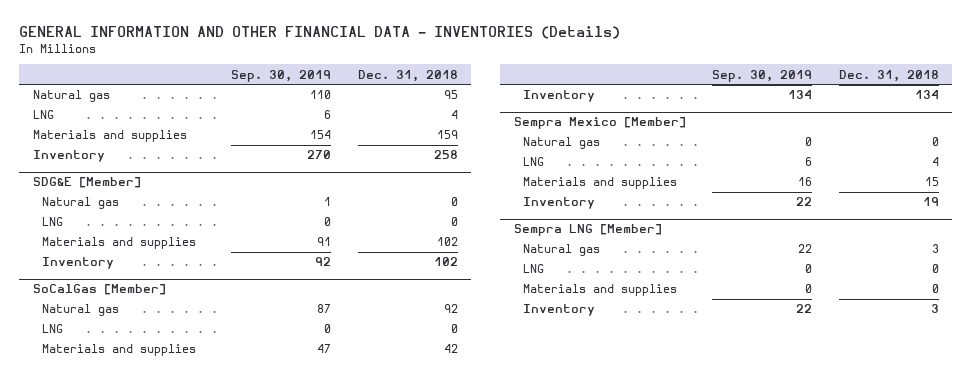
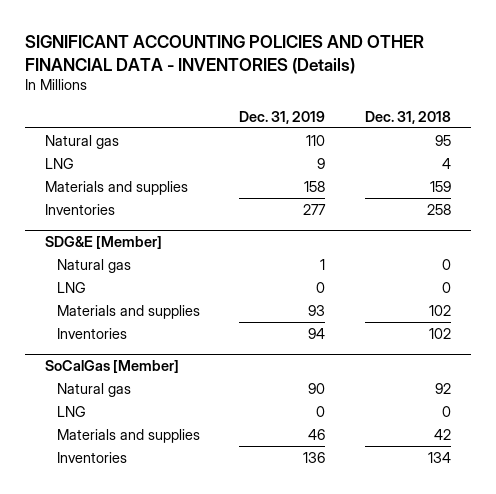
[19,26,621,40] GENERAL INFORMATION AND OTHER FINANCIAL DATA - INVENTORIES (Details) -> [25,34,425,74] SIGNIFICANT ACCOUNTING POLICIES AND OTHER FINANCIAL DATA - INVENTORIES (Details)
[231,69,332,82] Sep. 30, 2019 -> none
none -> [239,110,326,124] Dec. 31, 2019
[32,150,105,163] Inventory -> [45,203,116,215] Inventories
[42,257,115,270] Inventory -> [56,327,127,339] Inventories
[513,117,686,130] Sempra Mexico [Member] -> none
[523,137,601,150] Natural gas -> none
[523,157,545,167] LNG -> none
[523,177,678,190] Materials and supplies -> none
[523,197,596,210] Inventory -> none
[513,224,662,237] Sempra LNG [Member] -> none
[523,244,601,257] Natural gas -> none
[523,264,545,274] LNG -> none
[523,284,678,297] Materials and supplies -> none
[523,304,596,317] Inventory -> none
[523,90,596,103] Inventory -> [56,451,127,463] Inventories

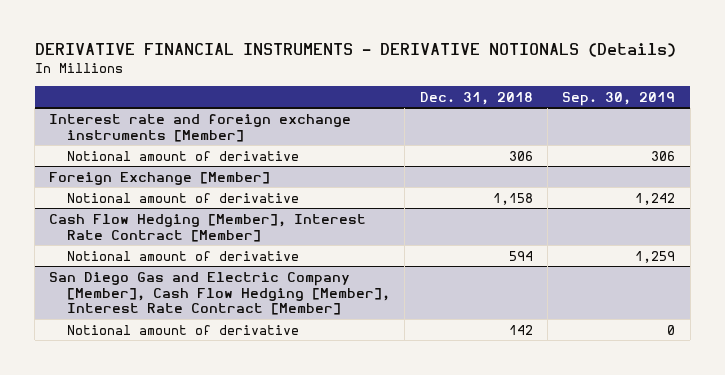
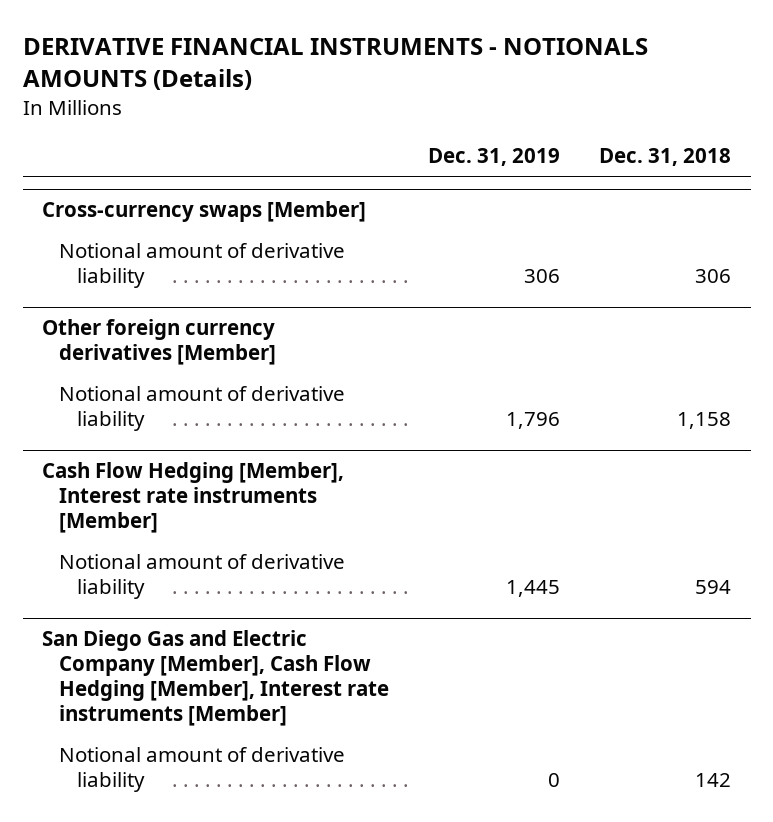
[34,43,676,58] DERIVATIVE FINANCIAL INSTRUMENTS - DERIVATIVE NOTIONALS (Details) -> [22,37,648,90] DERIVATIVE FINANCIAL INSTRUMENTS - NOTIONALS AMOUNTS (Details)
[562,91,676,106] Sep. 30, 2019 -> none
none -> [428,148,561,167] Dec. 31, 2019
[49,113,352,142] Interest rate and foreign exchange instruments [Member] -> [41,201,366,223] Cross-currency swaps [Member]
[66,150,299,161] Notional amount of derivative -> [59,242,346,288] Notional amount of derivative liability
[49,171,271,185] Foreign Exchange [Member] -> [41,319,277,366] Other foreign currency derivatives [Member]
[66,192,299,203] Notional amount of derivative -> [59,385,346,431] Notional amount of derivative liability
[49,213,367,242] Cash Flow Hedging [Member], Interest Rate Contract [Member] -> [41,462,344,534] Cash Flow Hedging [Member], Interest rate instruments [Member]
[66,250,299,261] Notional amount of derivative -> [59,553,346,599] Notional amount of derivative liability
[49,271,390,316] San Diego Gas and Electric Company [Member], Cash Flow Hedging [Member], Interest Rate Contract [Member] -> [41,630,390,727] San Diego Gas and Electric Company [Member], Cash Flow Hedging [Member], Interest rate instruments [Member]
[66,324,299,335] Notional amount of derivative -> [59,746,346,792] Notional amount of derivative liability

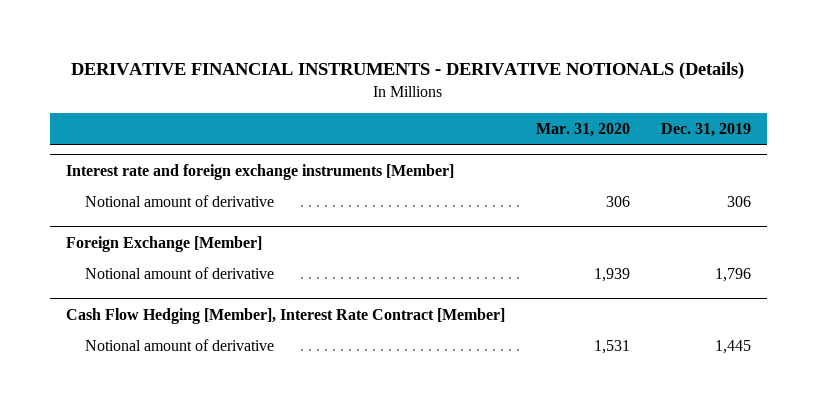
[22,37,648,90] DERIVATIVE FINANCIAL INSTRUMENTS - NOTIONALS AMOUNTS (Details) -> [71,62,745,80] DERIVATIVE FINANCIAL INSTRUMENTS - DERIVATIVE NOTIONALS (Details)
[599,148,732,167] Dec. 31, 2018 -> none
none -> [535,123,630,138] Mar. 31, 2020
[41,630,390,727] San Diego Gas and Electric Company [Member], Cash Flow Hedging [Member], Interest rate instruments [Member] -> none
[59,746,346,792] Notional amount of derivative liability -> none
[41,201,366,223] Cross-currency swaps [Member] -> [65,163,454,180] Interest rate and foreign exchange instruments [Member]
[59,242,346,288] Notional amount of derivative liability -> [85,194,275,207] Notional amount of derivative
[41,319,277,366] Other foreign currency derivatives [Member] -> [65,235,262,252] Foreign Exchange [Member]
[59,385,346,431] Notional amount of derivative liability -> [85,266,275,279] Notional amount of derivative
[41,462,344,534] Cash Flow Hedging [Member], Interest rate instruments [Member] -> [65,307,505,324] Cash Flow Hedging [Member], Interest Rate Contract [Member]
[59,553,346,599] Notional amount of derivative liability -> [85,338,275,351] Notional amount of derivative

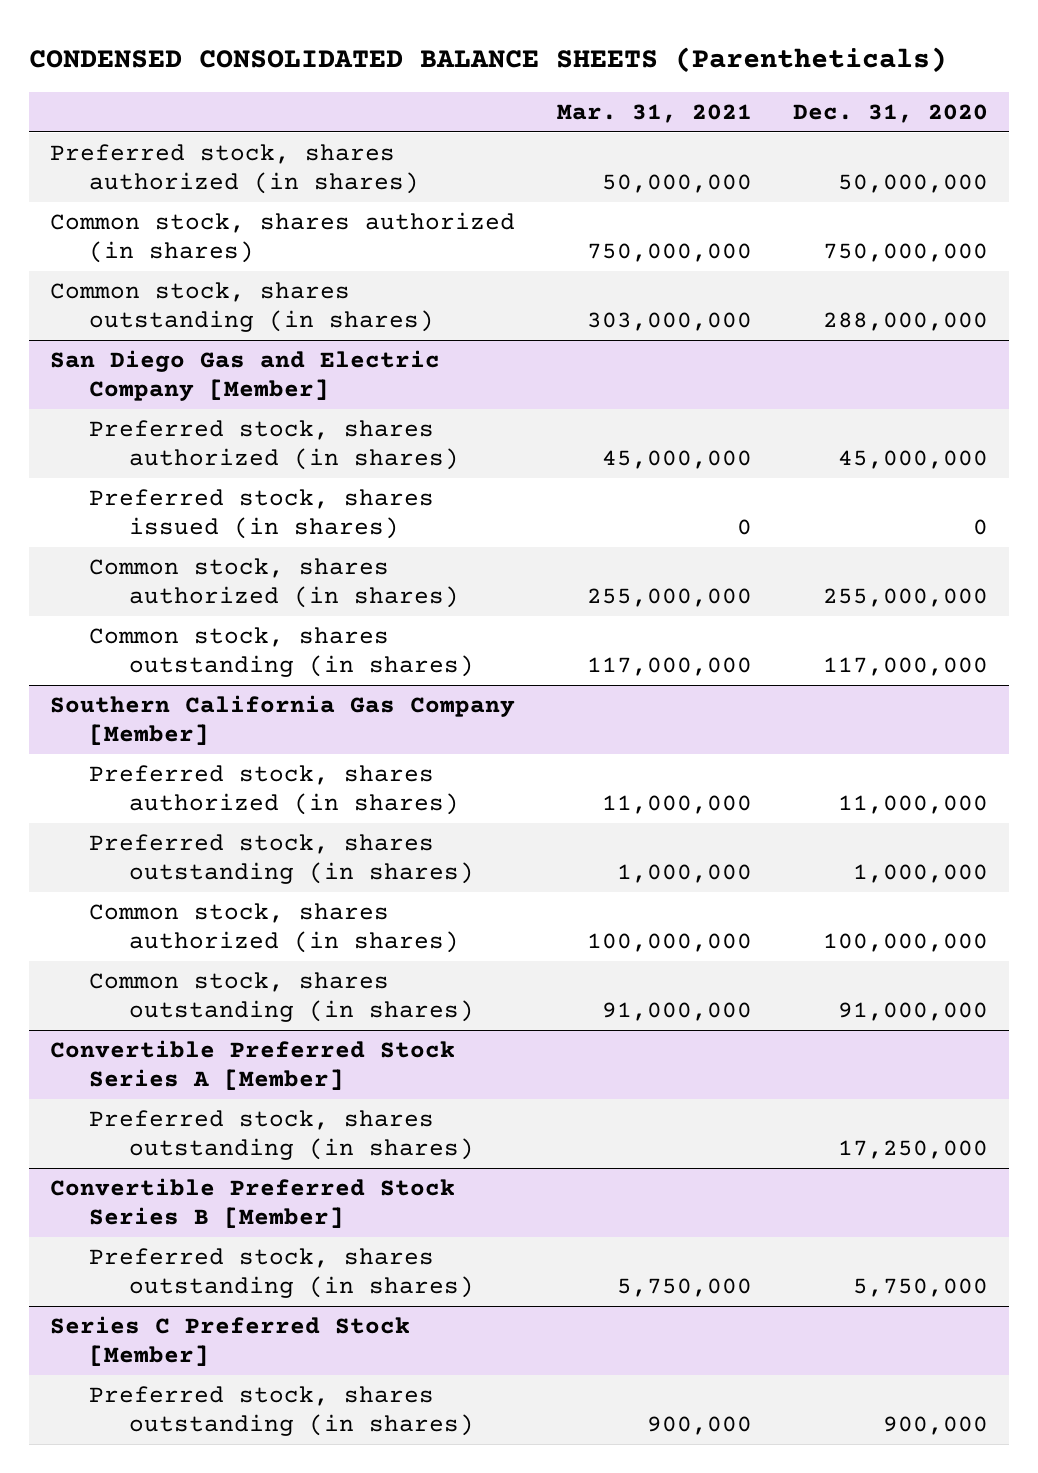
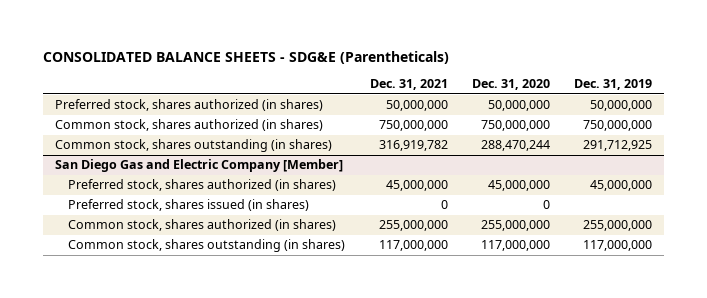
[28,47,947,74] CONDENSED CONSOLIDATED BALANCE SHEETS (Parentheticals) -> [42,50,449,64] CONSOLIDATED BALANCE SHEETS - SDG&E (Parentheticals)
[556,103,752,123] Mar. 31, 2021 -> none
none -> [369,79,448,91] Dec. 31, 2021
none -> [573,79,652,91] Dec. 31, 2019
[823,311,989,331] 288,000,000 -> [480,140,550,152] 288,470,244
[49,695,515,745] Southern California Gas Company [Member] -> none
[89,765,459,815] Preferred stock, shares authorized (in shares) -> none
[89,834,474,884] Preferred stock, shares outstanding (in shares) -> none
[89,903,459,953] Common stock, shares authorized (in shares) -> none
[89,972,474,1022] Common stock, shares outstanding (in shares) -> none
[49,1040,455,1090] Convertible Preferred Stock Series A [Member] -> none
[89,1110,474,1160] Preferred stock, shares outstanding (in shares) -> none
[49,1178,455,1228] Convertible Preferred Stock Series B [Member] -> none
[89,1248,474,1298] Preferred stock, shares outstanding (in shares) -> none
[49,1316,410,1366] Series C Preferred Stock [Member] -> none
[89,1386,474,1436] Preferred stock, shares outstanding (in shares) -> none

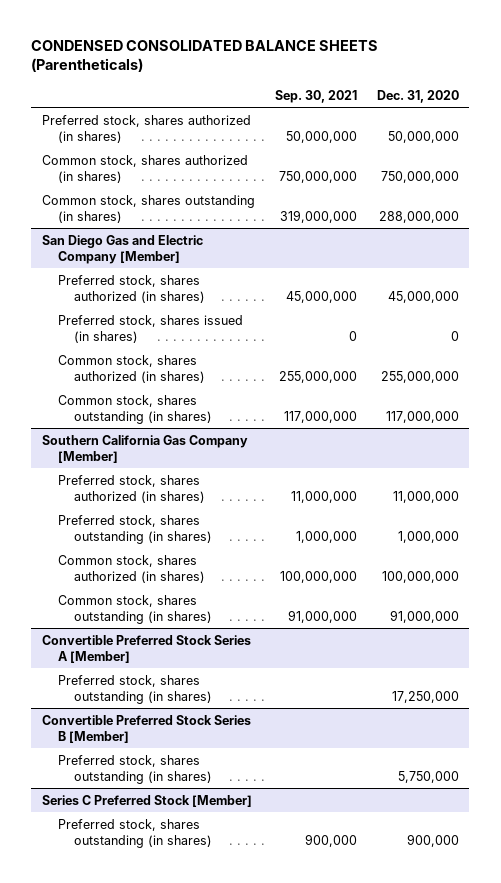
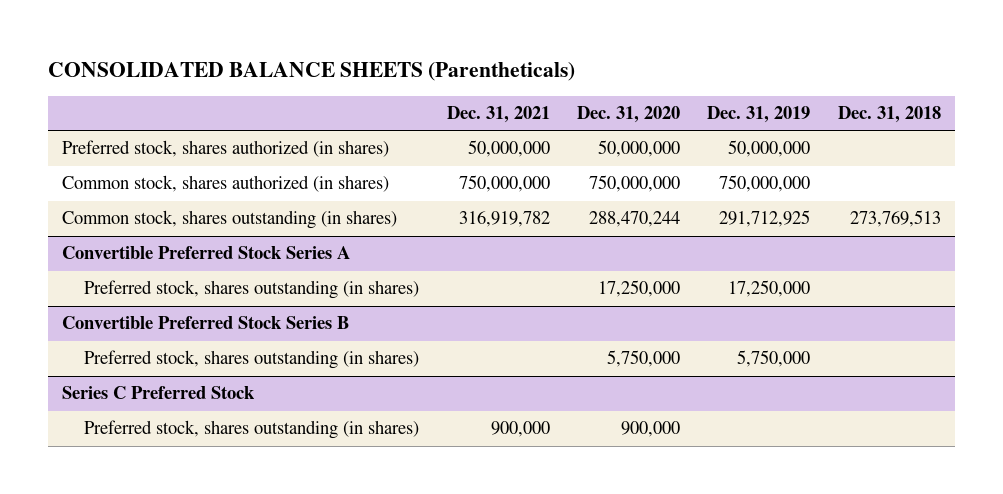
[31,39,379,73] CONDENSED CONSOLIDATED BALANCE SHEETS (Parentheticals) -> [48,62,576,82] CONSOLIDATED BALANCE SHEETS (Parentheticals)
[274,89,357,103] Sep. 30, 2021 -> none
none -> [446,106,550,124] Dec. 31, 2021
none -> [707,106,811,124] Dec. 31, 2019
none -> [837,106,941,124] Dec. 31, 2018
[41,234,203,264] San Diego Gas and Electric Company [Member] -> none
[57,274,205,303] Preferred stock, shares authorized (in shares) -> none
[57,314,243,343] Preferred stock, shares issued (in shares) -> none
[57,354,205,383] Common stock, shares authorized (in shares) -> none
[57,394,212,424] Common stock, shares outstanding (in shares) -> none
[41,434,248,463] Southern California Gas Company [Member] -> none
[57,474,205,503] Preferred stock, shares authorized (in shares) -> none
[57,514,212,544] Preferred stock, shares outstanding (in shares) -> none
[57,554,205,583] Common stock, shares authorized (in shares) -> none
[57,594,212,624] Common stock, shares outstanding (in shares) -> none
[379,210,460,223] 288,000,000 -> [588,211,680,228] 288,470,244
[41,634,251,663] Convertible Preferred Stock Series A [Member] -> [62,246,351,260] Convertible Preferred Stock Series A
[41,714,251,743] Convertible Preferred Stock Series B [Member] -> [62,316,350,330] Convertible Preferred Stock Series B
[41,794,252,807] Series C Preferred Stock [Member] -> [62,386,256,400] Series C Preferred Stock

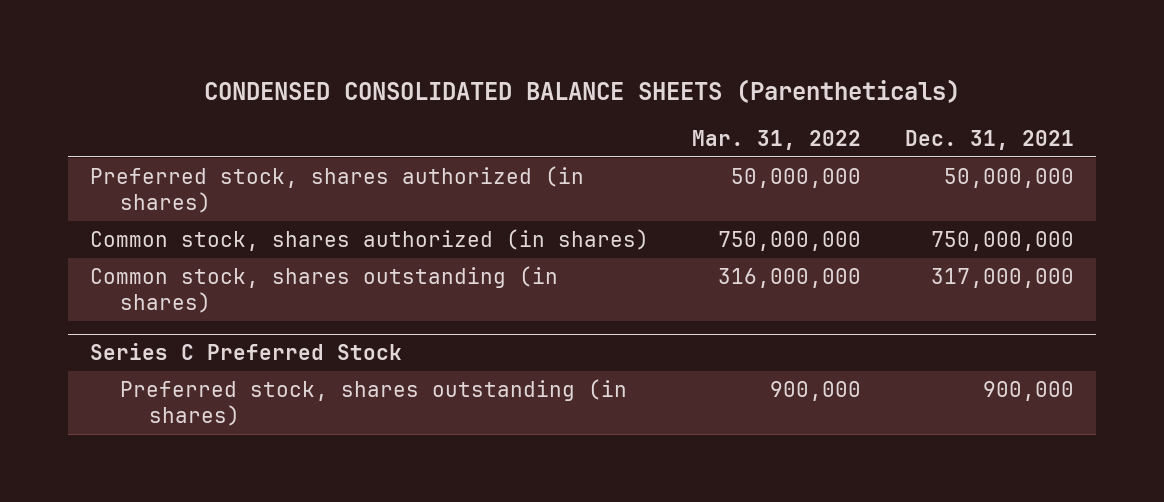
[48,62,576,82] CONSOLIDATED BALANCE SHEETS (Parentheticals) -> [203,78,960,103] CONDENSED CONSOLIDATED BALANCE SHEETS (Parentheticals)
[576,106,680,124] Dec. 31, 2020 -> none
[707,106,811,124] Dec. 31, 2019 -> none
[837,106,941,124] Dec. 31, 2018 -> none
none -> [692,130,862,151] Mar. 31, 2022
[62,246,351,260] Convertible Preferred Stock Series A -> none
[84,280,420,300] Preferred stock, shares outstanding (in shares) -> none
[62,316,350,330] Convertible Preferred Stock Series B -> none
[84,350,420,370] Preferred stock, shares outstanding (in shares) -> none
[458,211,550,228] 316,919,782 -> [930,267,1074,288] 317,000,000

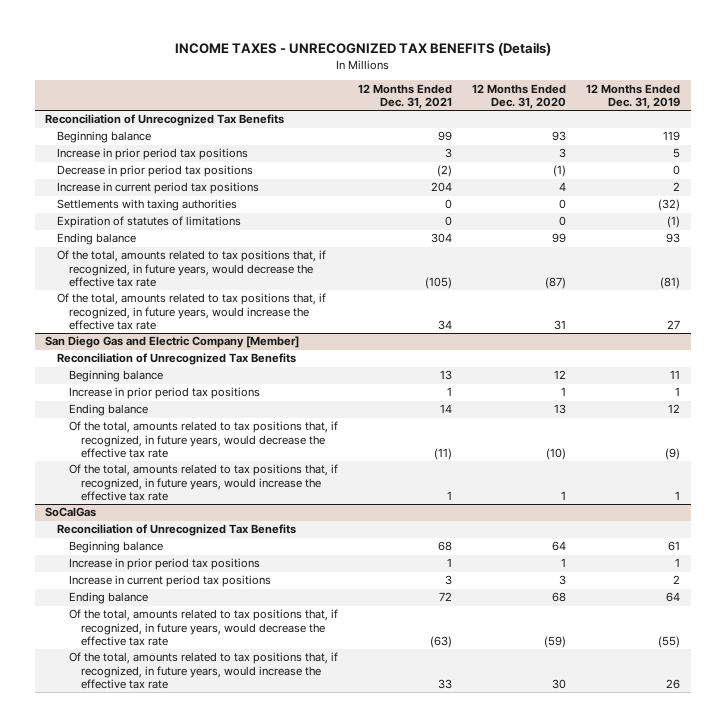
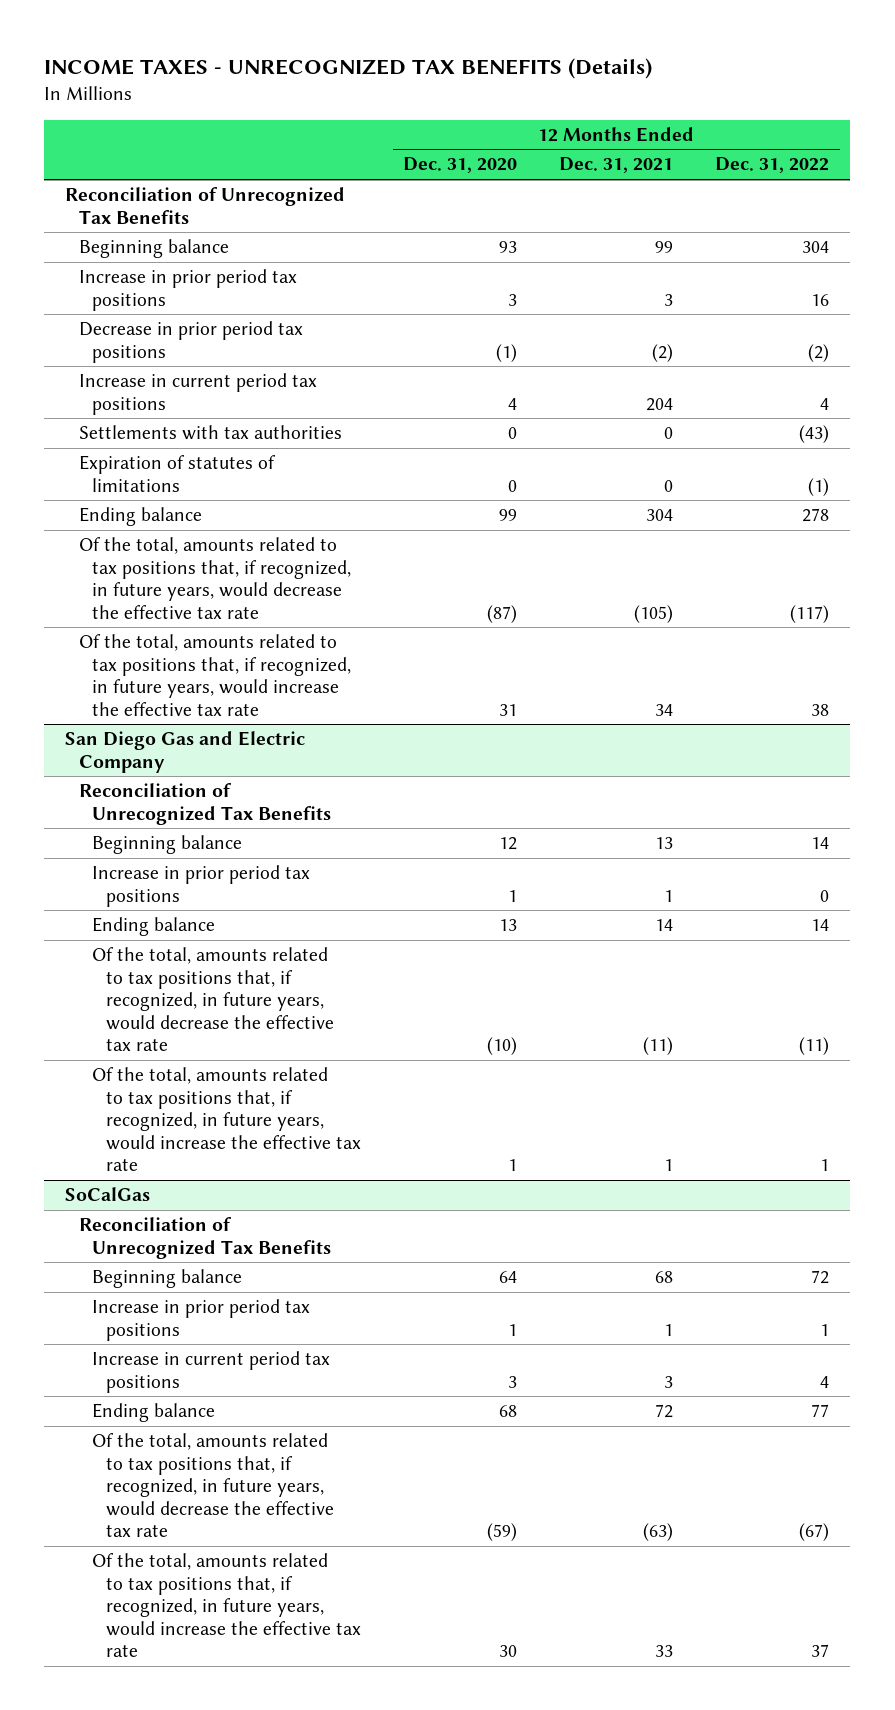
[586,83,681,110] 12 Months Ended Dec. 31, 2019 -> none
none -> [715,157,830,174] Dec. 31, 2022
[57,199,238,212] Settlements with taxing authorities -> [78,425,342,441] Settlements with tax authorities
[45,336,300,349] San Diego Gas and Electric Company [Member] -> [65,731,306,773] San Diego Gas and Electric Company

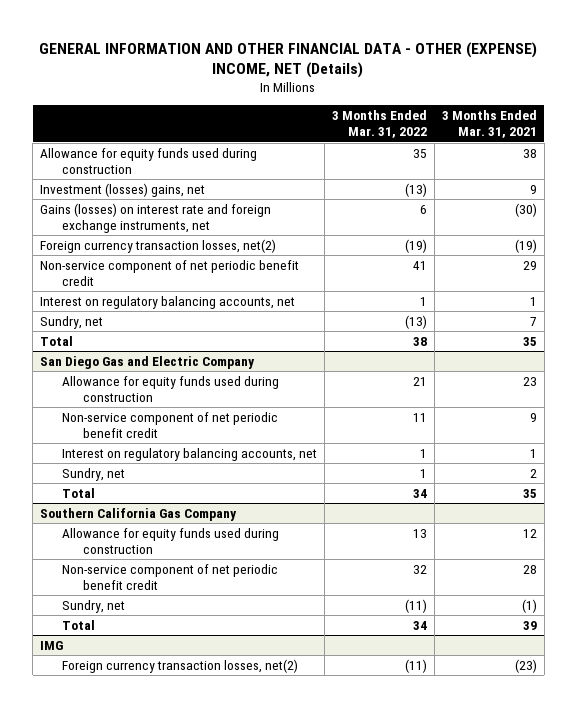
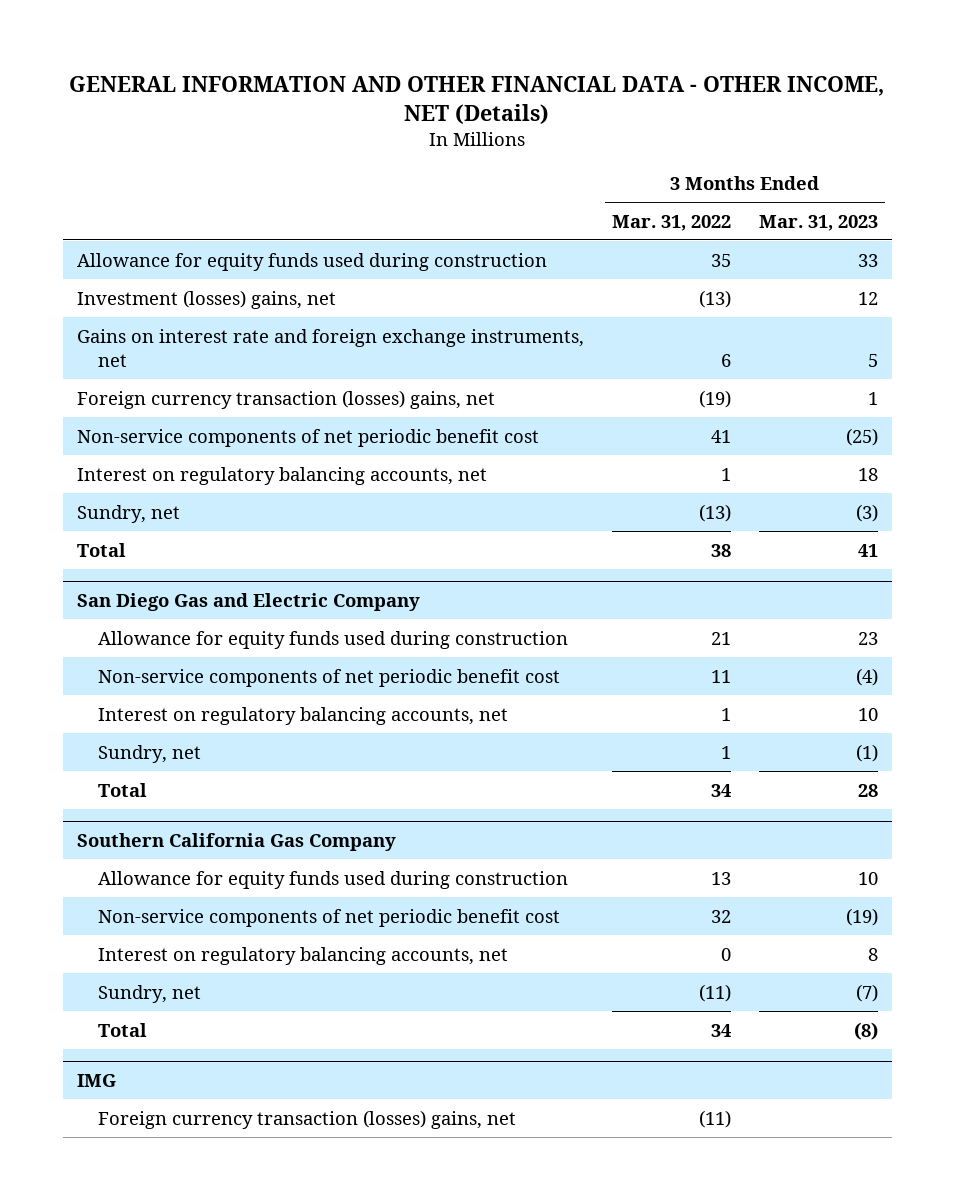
[39,41,538,79] GENERAL INFORMATION AND OTHER FINANCIAL DATA - OTHER (EXPENSE) INCOME, NET (Details) -> [69,75,885,124] GENERAL INFORMATION AND OTHER FINANCIAL DATA - OTHER INCOME, NET (Details)
[441,110,537,139] 3 Months Ended Mar. 31, 2021 -> none
none -> [759,214,879,231] Mar. 31, 2023
[40,202,272,233] Gains (losses) on interest rate and foreign exchange instruments, net -> [76,328,584,367] Gains on interest rate and foreign exchange instruments, net
[40,238,277,253] Foreign currency transaction losses, net(2) -> [76,389,495,409] Foreign currency transaction (losses) gains, net
[40,259,300,286] Non-service component of net periodic benefit credit -> [76,428,539,447] Non-service components of net periodic benefit cost
[61,411,278,438] Non-service component of net periodic benefit credit -> [97,668,560,687] Non-service components of net periodic benefit cost
[61,563,278,590] Non-service component of net periodic benefit credit -> [97,908,560,927] Non-service components of net periodic benefit cost
none -> [97,946,508,965] Interest on regulatory balancing accounts, net
[61,658,298,673] Foreign currency transaction losses, net(2) -> [97,1109,516,1129] Foreign currency transaction (losses) gains, net

